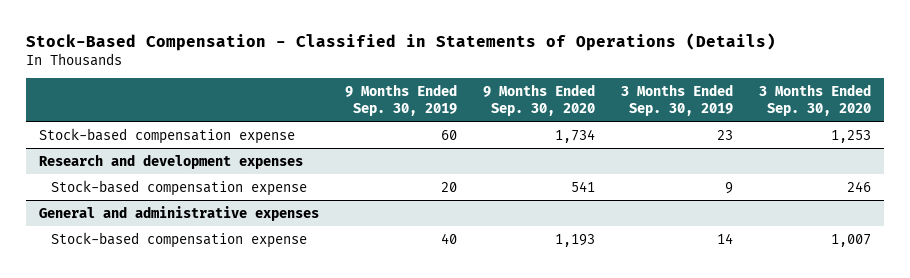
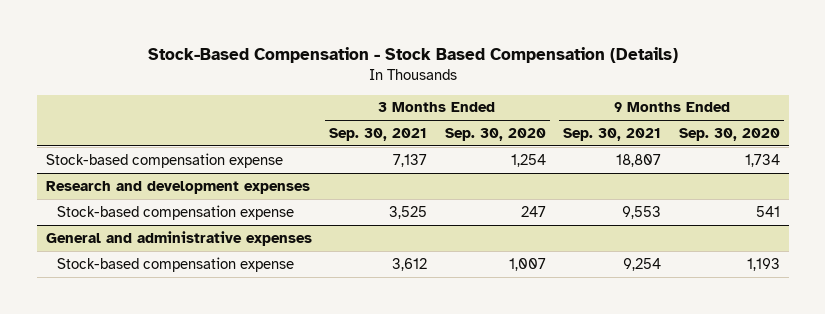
[26,32,777,51] Stock-Based Compensation - Classified in Statements of Operations (Details) -> [147,46,678,63] Stock-Based Compensation - Stock Based Compensation (Details)
[345,83,458,116] 9 Months Ended Sep. 30, 2019 -> none
[621,83,734,116] 3 Months Ended Sep. 30, 2019 -> none
none -> [329,128,428,142] Sep. 30, 2021
none -> [563,128,662,142] Sep. 30, 2021
[831,129,872,143] 1,253 -> [510,153,546,167] 1,254
[847,180,872,192] 246 -> [520,205,546,217] 247

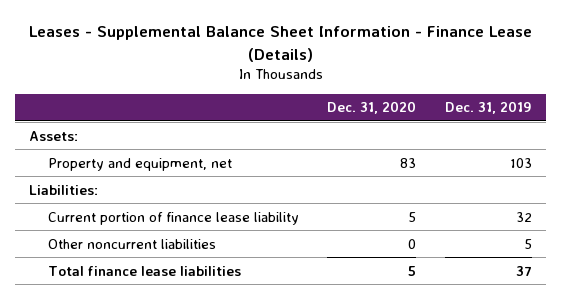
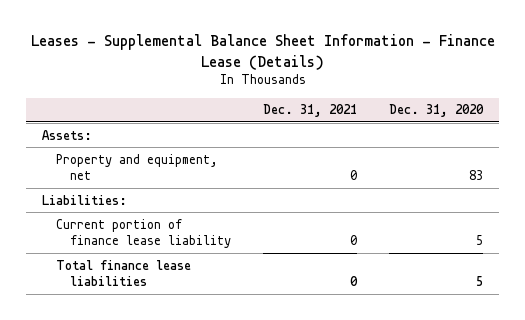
[444,101,532,115] Dec. 31, 2019 -> none
none -> [263,104,358,118] Dec. 31, 2021
[47,238,216,249] Other noncurrent liabilities -> none

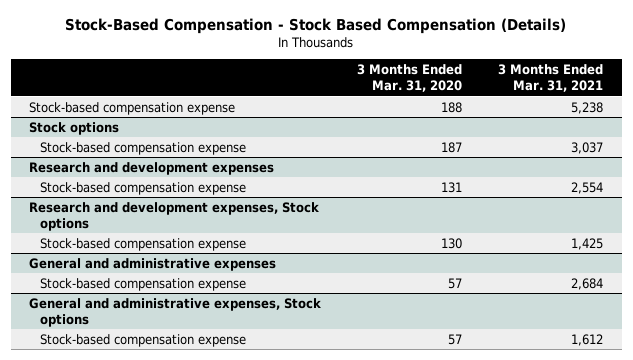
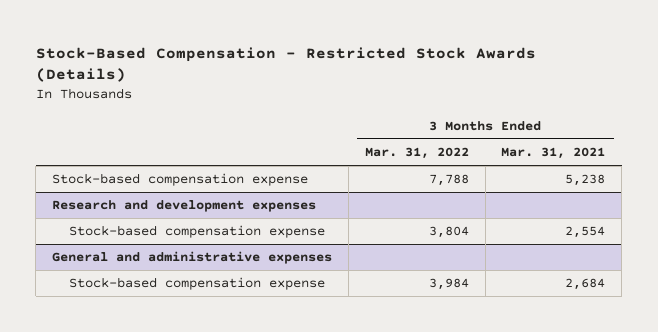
[65,18,567,35] Stock-Based Compensation - Stock Based Compensation (Details) -> [35,46,536,83] Stock-Based Compensation - Restricted Stock Awards (Details)
[357,64,463,92] 3 Months Ended Mar. 31, 2020 -> none
none -> [364,146,469,159] Mar. 31, 2022
[29,121,120,135] Stock options -> none
[39,141,246,155] Stock-based compensation expense -> none
[29,201,320,231] Research and development expenses, Stock options -> none
[39,237,246,251] Stock-based compensation expense -> none
[29,297,322,327] General and administrative expenses, Stock options -> none
[39,333,246,347] Stock-based compensation expense -> none

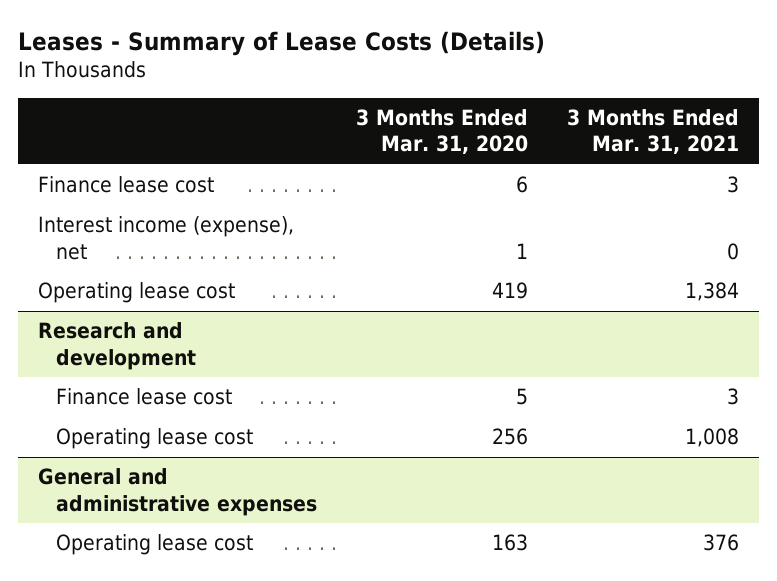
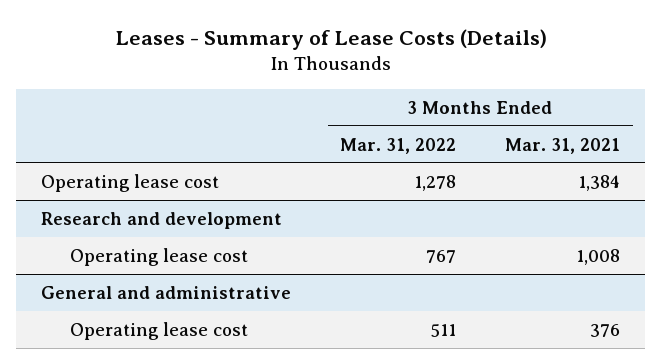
[356,109,529,155] 3 Months Ended Mar. 31, 2020 -> none
none -> [340,137,457,154] Mar. 31, 2022
[37,176,214,194] Finance lease cost -> none
[37,216,294,260] Interest income (expense), net -> none
[56,388,233,406] Finance lease cost -> none
[37,468,318,516] General and administrative expenses -> [40,285,291,299] General and administrative

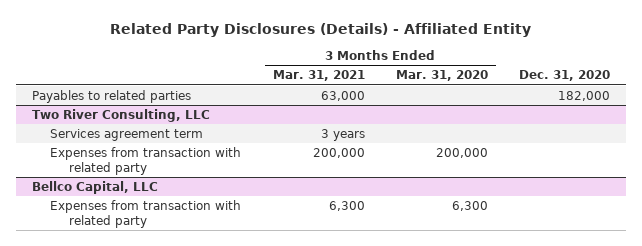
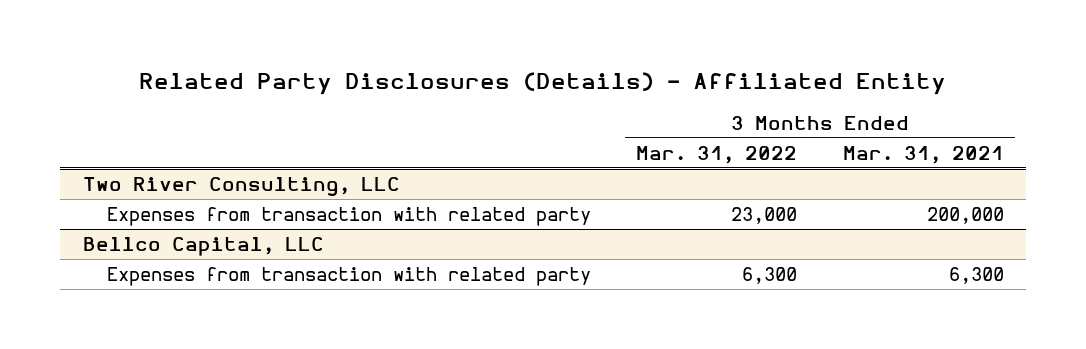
[395,70,488,82] Mar. 31, 2020 -> none
[519,70,611,82] Dec. 31, 2020 -> none
none -> [636,145,798,164] Mar. 31, 2022
[31,89,191,103] Payables to related parties -> none
[50,128,204,141] Services agreement term -> none

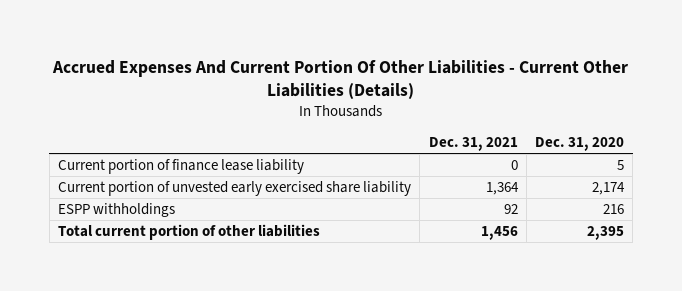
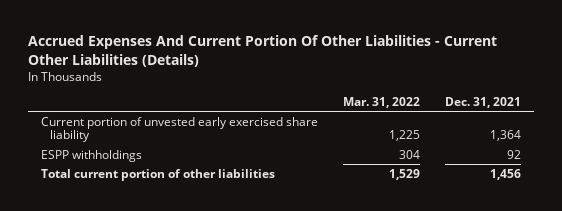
[535,137,625,152] Dec. 31, 2020 -> none
none -> [342,97,420,109] Mar. 31, 2022
[58,158,305,174] Current portion of finance lease liability -> none

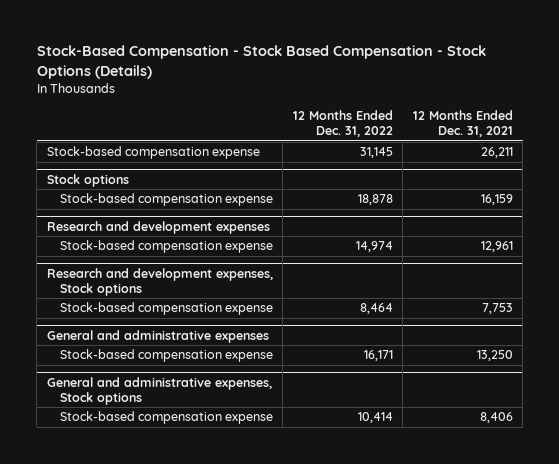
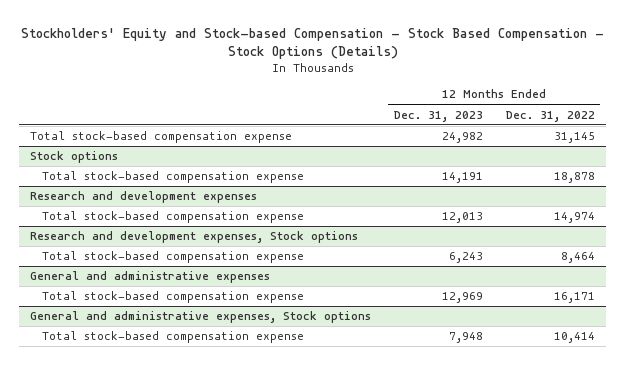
[36,45,486,80] Stock-Based Compensation - Stock Based Compensation - Stock Options (Details) -> [20,27,604,60] Stockholders' Equity and Stock-based Compensation - Stock Based Compensation - Stock Options (Details)
[412,110,513,138] 12 Months Ended Dec. 31, 2021 -> none
none -> [394,110,484,122] Dec. 31, 2023
[46,146,260,160] Stock-based compensation expense -> [30,131,293,144] Total stock-based compensation expense
[59,193,273,207] Stock-based compensation expense -> [41,171,304,184] Total stock-based compensation expense
[59,240,273,254] Stock-based compensation expense -> [41,211,304,224] Total stock-based compensation expense
[59,302,273,316] Stock-based compensation expense -> [41,251,304,264] Total stock-based compensation expense
[59,349,273,363] Stock-based compensation expense -> [41,291,304,304] Total stock-based compensation expense
[59,411,273,425] Stock-based compensation expense -> [41,331,304,344] Total stock-based compensation expense

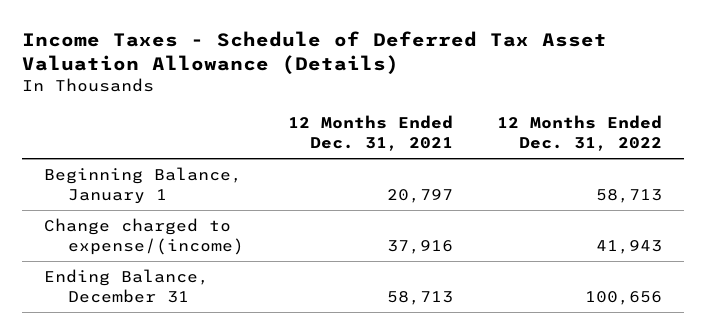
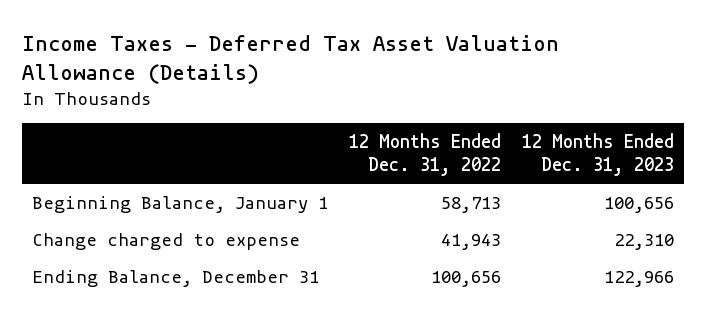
[21,30,607,75] Income Taxes - Schedule of Deferred Tax Asset Valuation Allowance (Details) -> [22,35,560,84] Income Taxes - Deferred Tax Asset Valuation Allowance (Details)
[288,114,454,152] 12 Months Ended Dec. 31, 2021 -> none
none -> [521,133,674,177] 12 Months Ended Dec. 31, 2023
[43,217,244,256] Change charged to expense/(income) -> [32,232,301,250] Change charged to expense

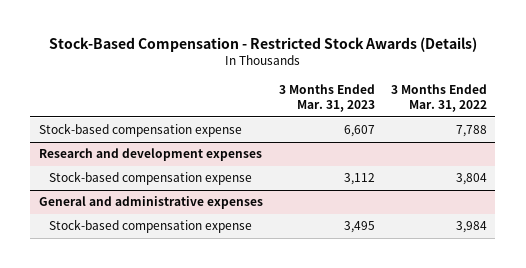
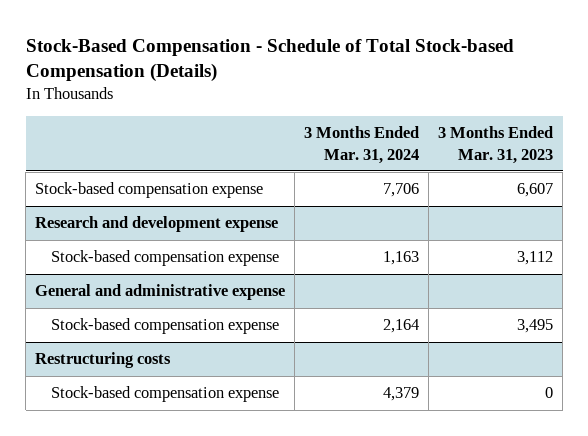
[48,37,477,53] Stock-Based Compensation - Restricted Stock Awards (Details) -> [25,38,514,83] Stock-Based Compensation - Schedule of Total Stock-based Compensation (Details)
[390,83,487,113] 3 Months Ended Mar. 31, 2022 -> none
none -> [304,126,420,164] 3 Months Ended Mar. 31, 2024
[38,148,262,162] Research and development expenses -> [35,216,279,233] Research and development expense
[38,196,263,210] General and administrative expenses -> [35,284,286,301] General and administrative expense
none -> [35,352,172,369] Restructuring costs
none -> [50,386,279,403] Stock-based compensation expense

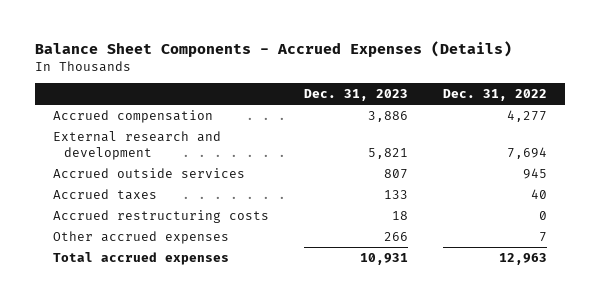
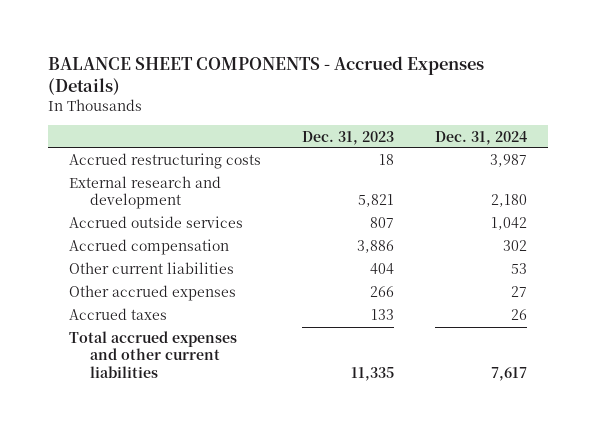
[34,41,512,58] Balance Sheet Components - Accrued Expenses (Details) -> [48,56,485,96] BALANCE SHEET COMPONENTS - Accrued Expenses (Details)
[443,89,548,102] Dec. 31, 2022 -> none
none -> [435,130,528,145] Dec. 31, 2024
[52,209,269,223] Accrued restructuring costs -> [68,153,261,170] Accrued restructuring costs
[52,109,213,123] Accrued compensation -> [68,239,229,256] Accrued compensation
none -> [68,262,234,275] Other current liabilities
[52,188,157,200] Accrued taxes -> [68,308,167,321] Accrued taxes
[52,251,229,265] Total accrued expenses -> [68,331,237,378] Total accrued expenses and other current liabilities
[359,252,408,265] 10,931 -> [351,366,395,381] 11,335

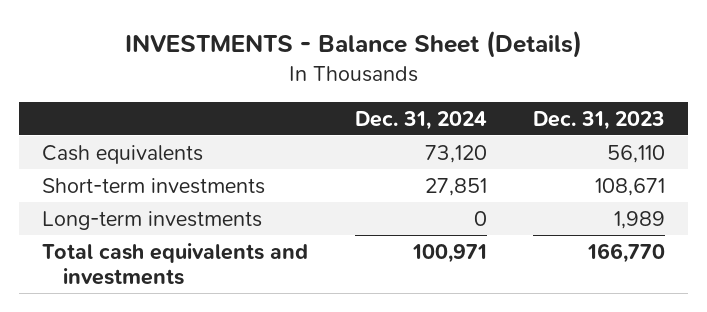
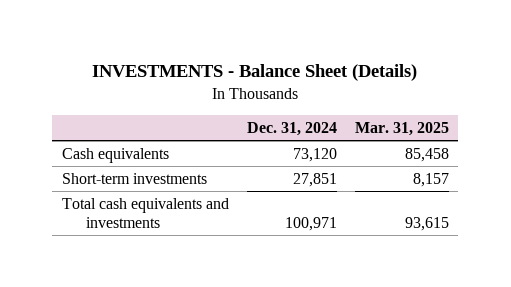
[533,110,666,130] Dec. 31, 2023 -> none
none -> [355,121,450,136] Mar. 31, 2025
[42,210,263,230] Long-term investments -> none

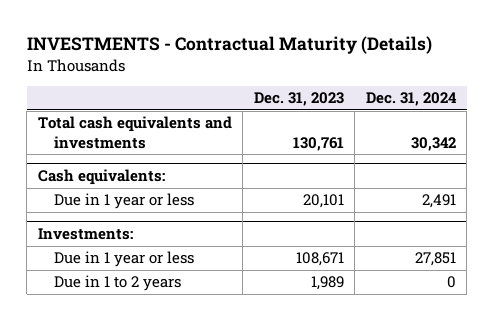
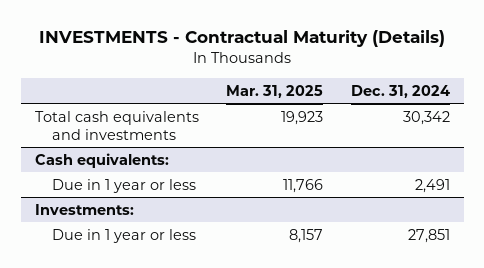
[253,92,344,107] Dec. 31, 2023 -> none
none -> [226,84,324,98] Mar. 31, 2025
[53,275,181,292] Due in 1 to 2 years -> none

